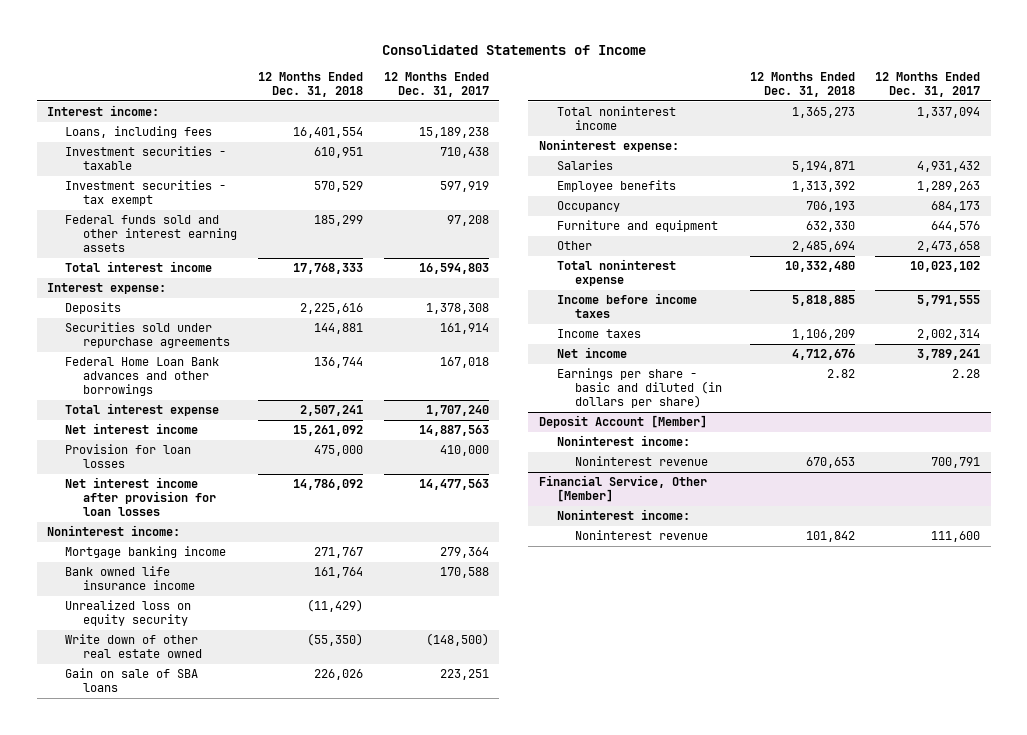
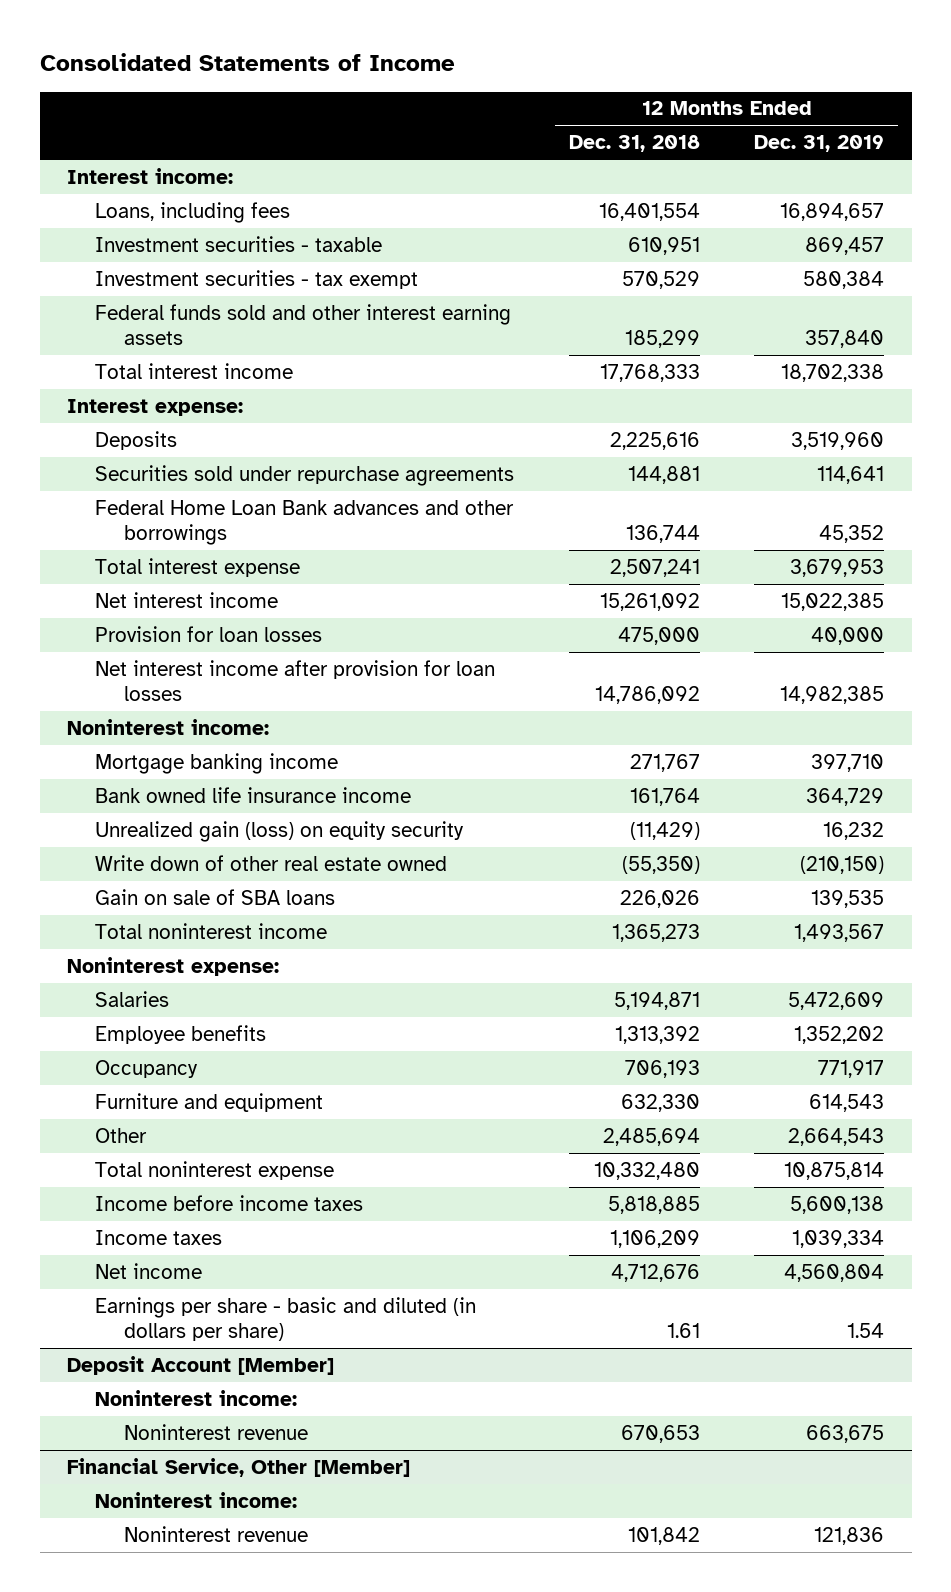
[383,71,489,97] 12 Months Ended Dec. 31, 2017 -> none
none -> [754,135,885,153] Dec. 31, 2019
[65,600,192,627] Unrealized loss on equity security -> [95,820,465,842] Unrealized gain (loss) on equity security
[826,369,855,379] 2.82 -> [666,1322,700,1338] 1.61

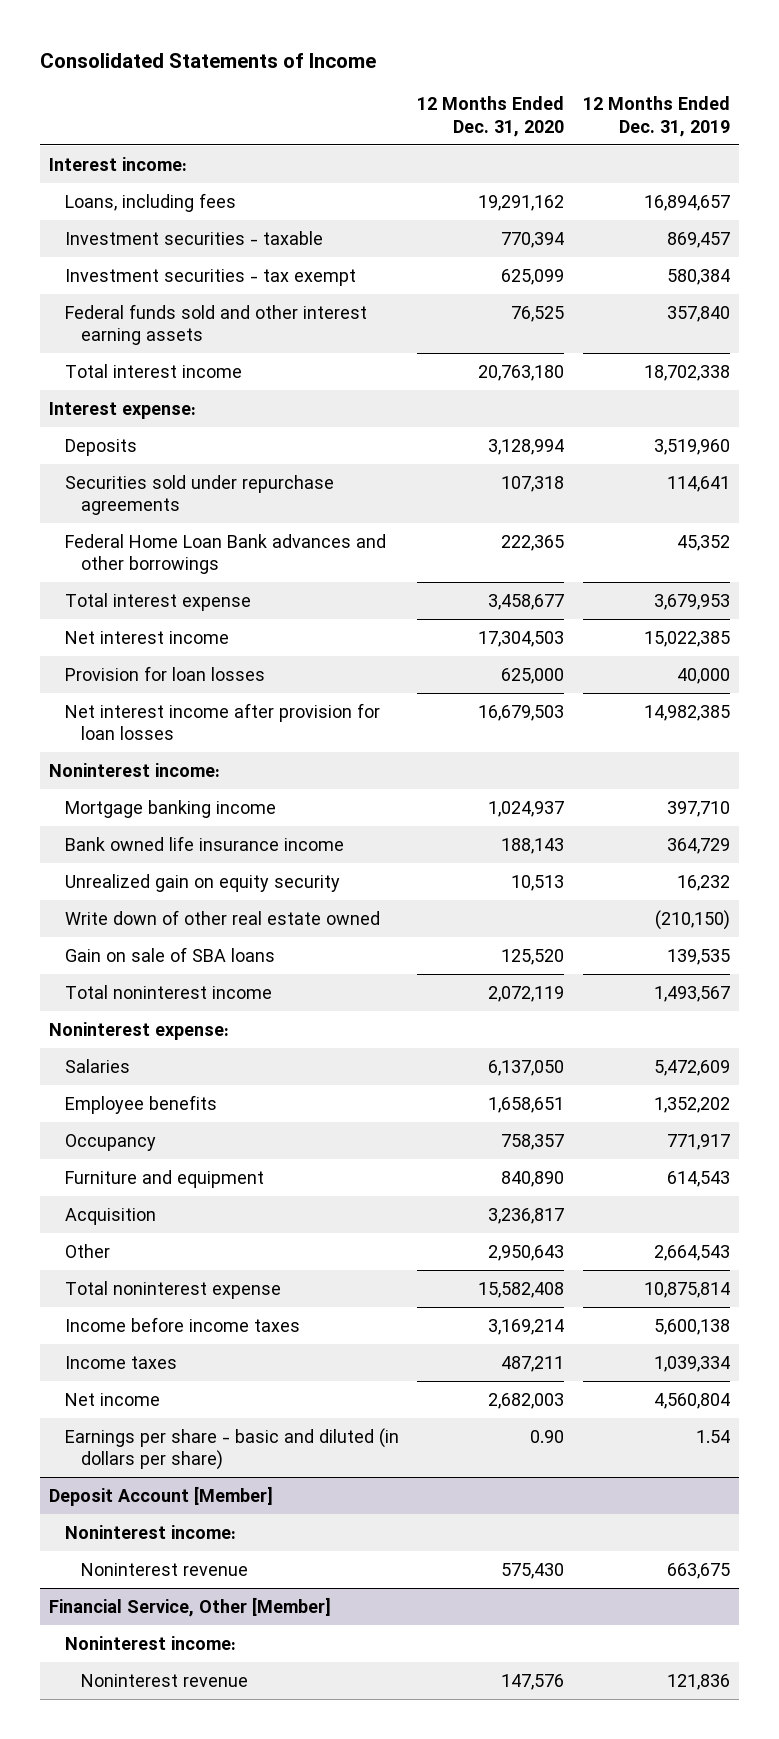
[568,135,700,153] Dec. 31, 2018 -> none
none -> [417,96,565,137] 12 Months Ended Dec. 31, 2020
[95,820,465,842] Unrealized gain (loss) on equity security -> [65,873,341,892] Unrealized gain on equity security
none -> [65,1207,157,1225] Acquisition

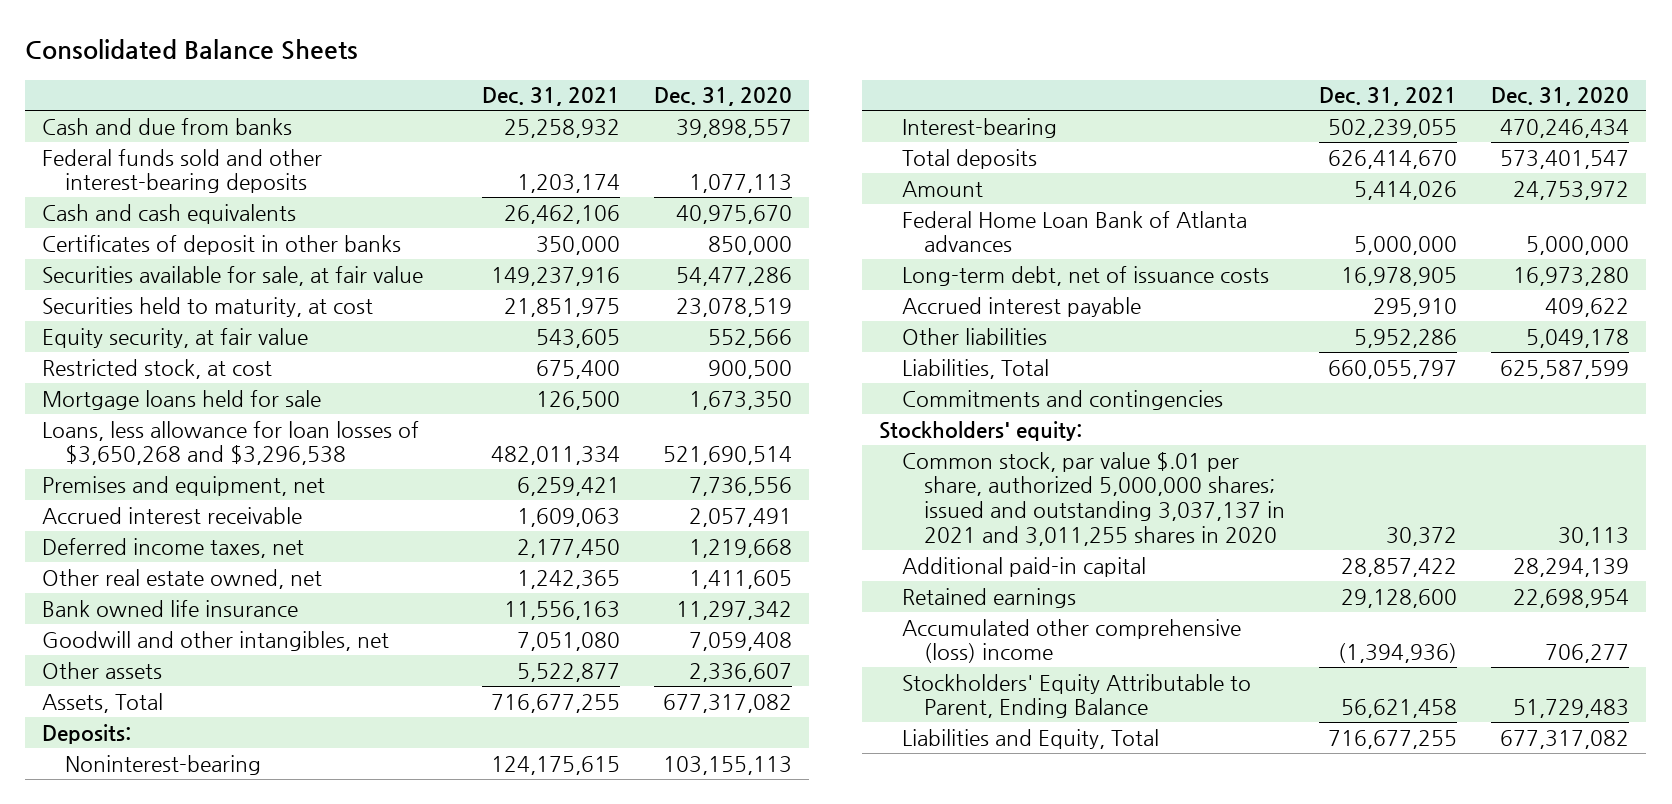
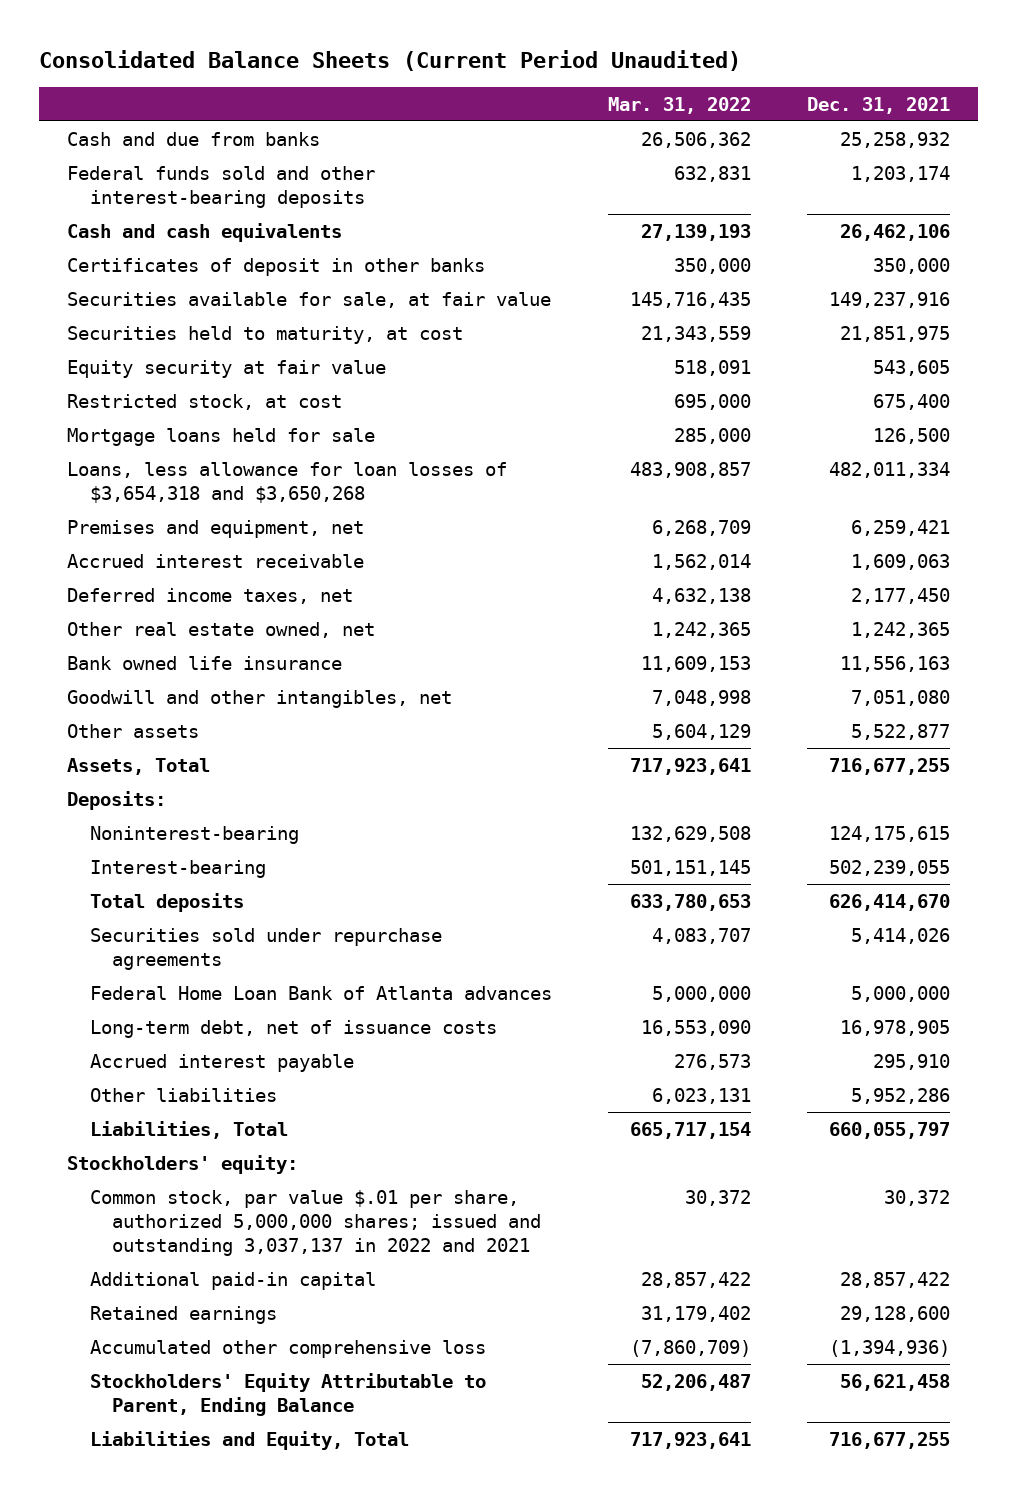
[25,39,359,61] Consolidated Balance Sheets -> [39,50,742,72] Consolidated Balance Sheets (Current Period Unaudited)
[654,87,793,107] Dec. 31, 2020 -> none
none -> [607,97,751,115] Mar. 31, 2022
[42,327,309,348] Equity security, at fair value -> [67,359,387,378] Equity security at fair value
[42,420,420,466] Loans, less allowance for loan losses of $3,650,268 and $3,296,538 -> [67,461,508,503] Loans, less allowance for loan losses of $3,654,318 and $3,650,268
[901,180,983,197] Amount -> [89,927,442,970] Securities sold under repurchase agreements
[901,389,1223,410] Commitments and contingencies -> none
[901,451,1286,546] Common stock, par value $.01 per share, authorized 5,000,000 shares; issued and outstanding 3,037,137 in 2021 and 3,011,255 shares in 2020 -> [89,1189,542,1256] Common stock, par value $.01 per share, authorized 5,000,000 shares; issued and outstanding 3,037,137 in 2022 and 2021
[901,618,1241,664] Accumulated other comprehensive (loss) income -> [89,1339,486,1358] Accumulated other comprehensive loss

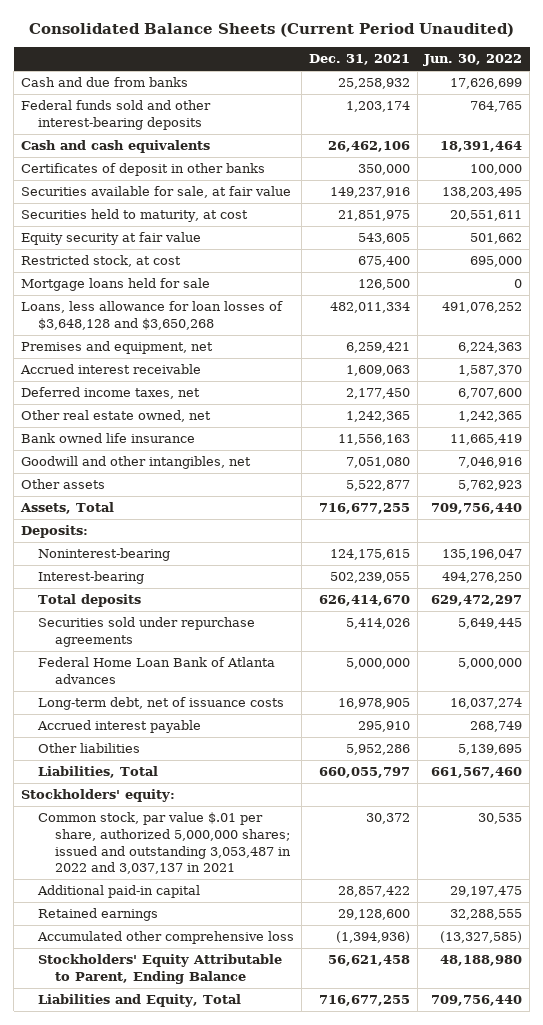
[607,97,751,115] Mar. 31, 2022 -> none
none -> [423,54,523,67] Jun. 30, 2022
[67,461,508,503] Loans, less allowance for loan losses of $3,654,318 and $3,650,268 -> [21,301,284,331] Loans, less allowance for loan losses of $3,648,128 and $3,650,268
[89,1189,542,1256] Common stock, par value $.01 per share, authorized 5,000,000 shares; issued and outstanding 3,037,137 in 2022 and 2021 -> [38,812,292,875] Common stock, par value $.01 per share, authorized 5,000,000 shares; issued and outstanding 3,053,487 in 2022 and 3,037,137 in 2021

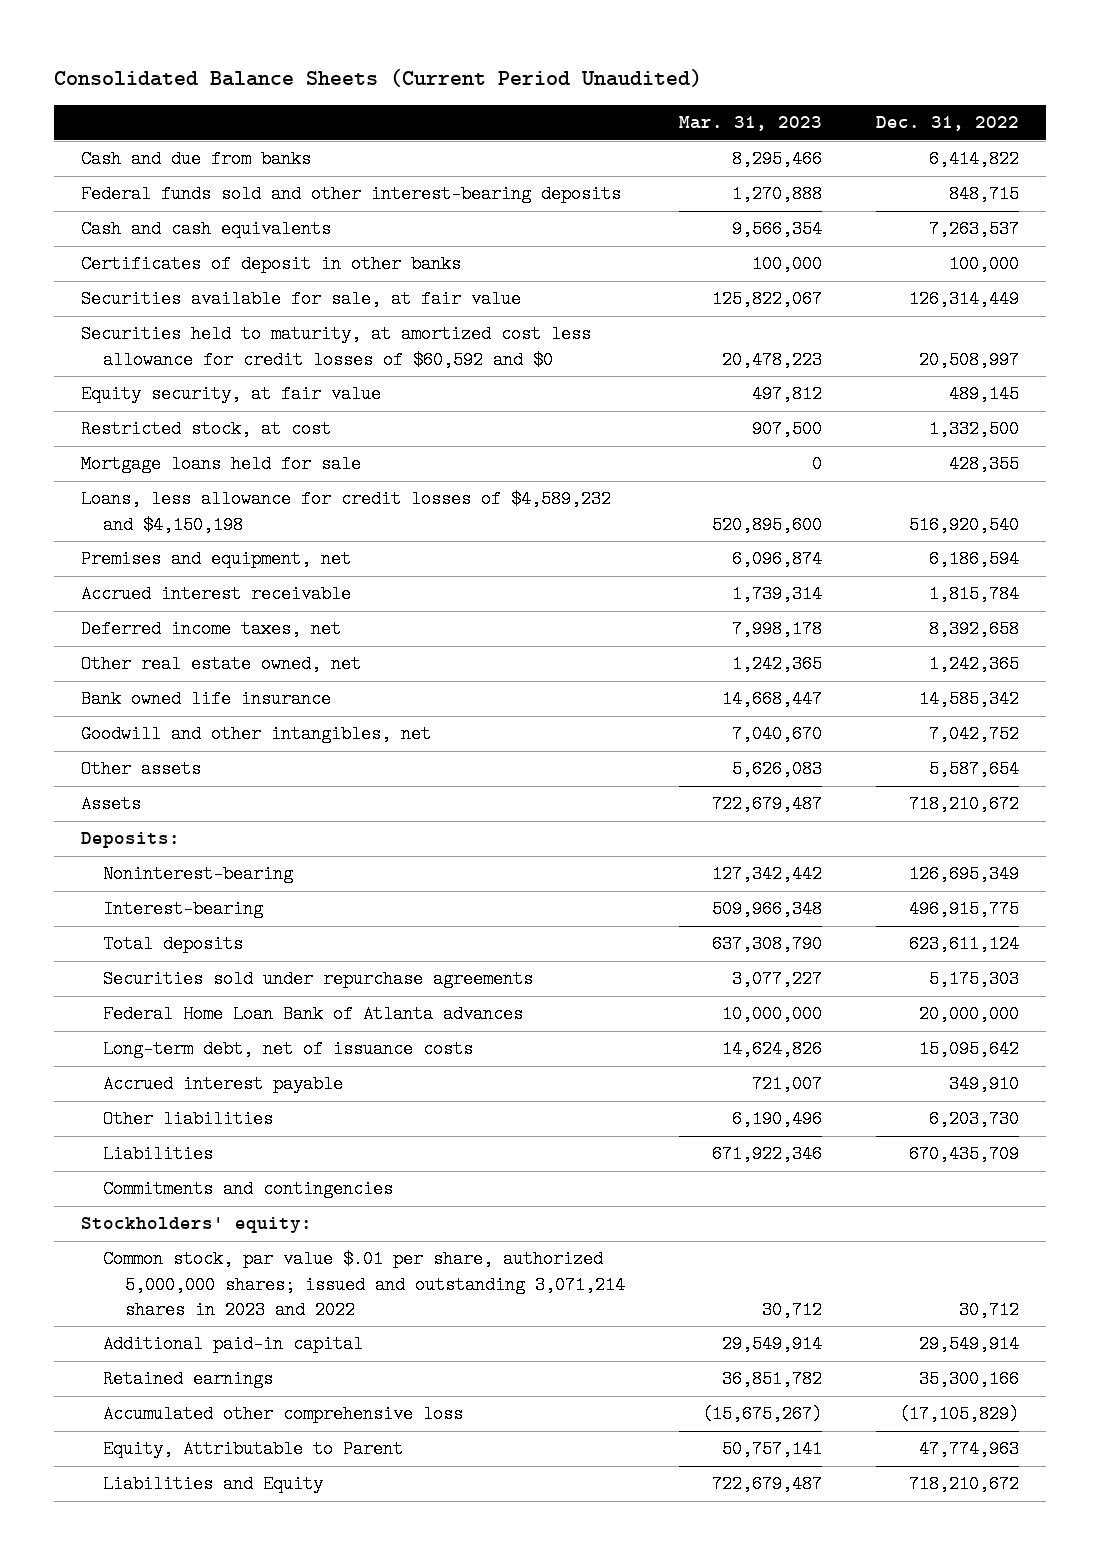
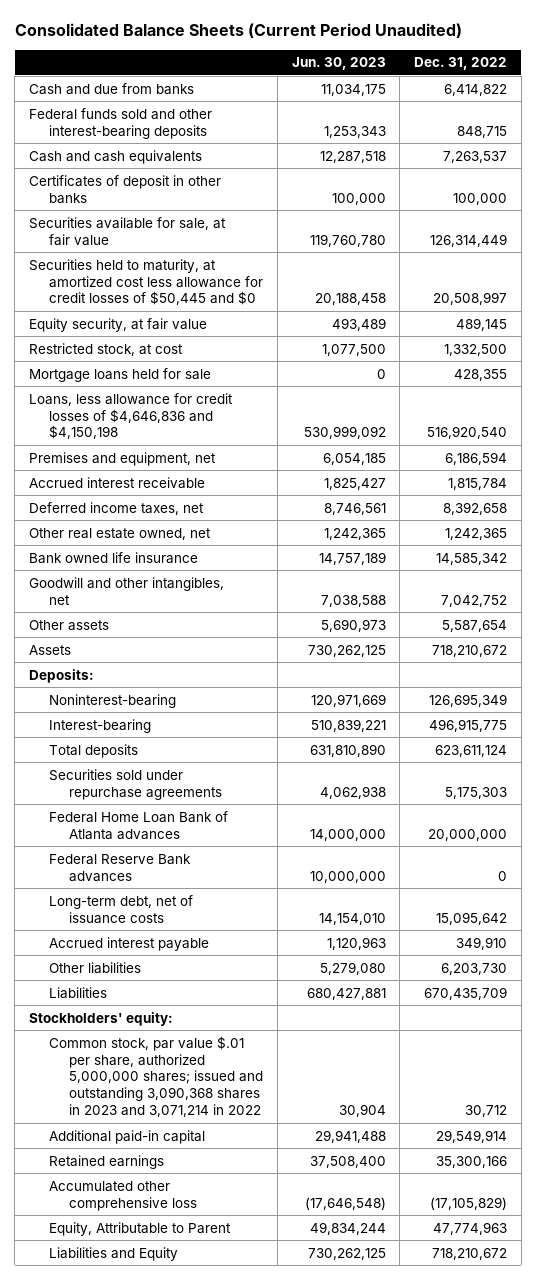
[678,116,822,132] Mar. 31, 2023 -> none
none -> [291,57,386,71] Jun. 30, 2023
[80,325,591,369] Securities held to maturity, at amortized cost less allowance for credit losses of $60,592 and $0 -> [28,258,263,306] Securities held to maturity, at amortized cost less allowance for credit losses of $50,445 and $0
[80,490,611,534] Loans, less allowance for credit losses of $4,589,232 and $4,150,198 -> [28,392,233,440] Loans, less allowance for credit losses of $4,646,836 and $4,150,198
none -> [48,853,191,882] Federal Reserve Bank advances
[102,1180,393,1199] Commitments and contingencies -> none
[102,1250,625,1319] Common stock, par value $.01 per share, authorized 5,000,000 shares; issued and outstanding 3,071,214 shares in 2023 and 2022 -> [48,1035,264,1118] Common stock, par value $.01 per share, authorized 5,000,000 shares; issued and outstanding 3,090,368 shares in 2023 and 3,071,214 in 2022

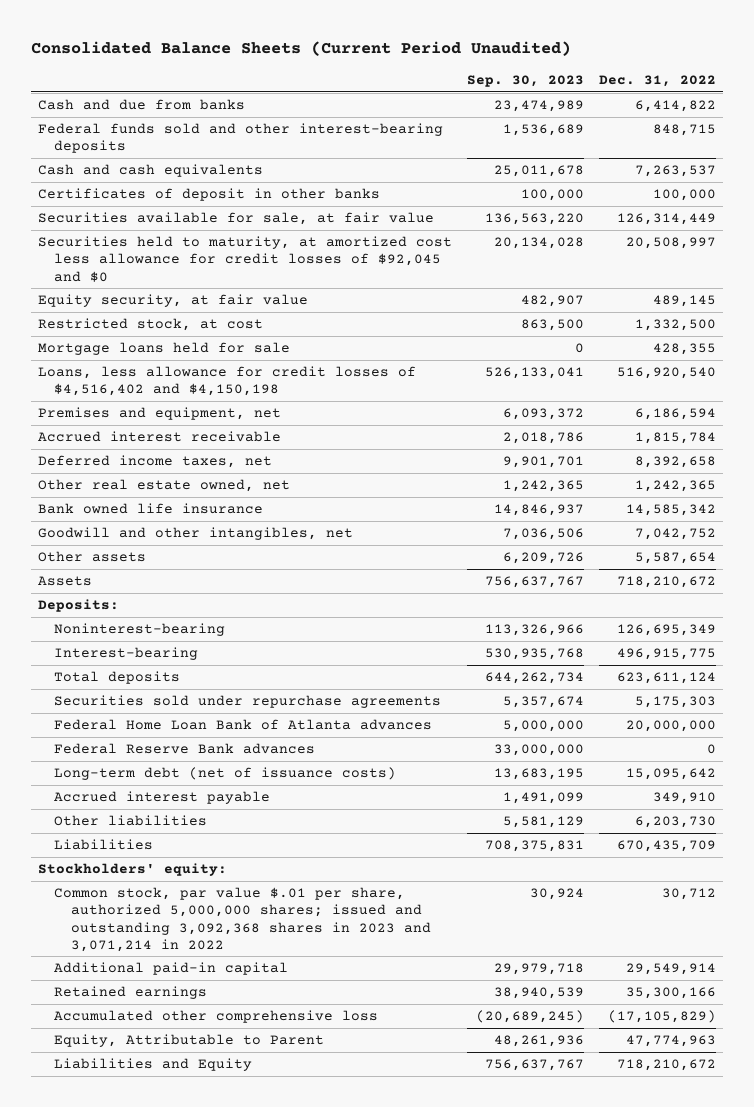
[291,57,386,71] Jun. 30, 2023 -> none
none -> [466,75,584,88] Sep. 30, 2023
[28,258,263,306] Securities held to maturity, at amortized cost less allowance for credit losses of $50,445 and $0 -> [38,236,453,282] Securities held to maturity, at amortized cost less allowance for credit losses of $92,045 and $0
[28,392,233,440] Loans, less allowance for credit losses of $4,646,836 and $4,150,198 -> [38,366,417,397] Loans, less allowance for credit losses of $4,516,402 and $4,150,198
[48,894,193,924] Long-term debt, net of issuance costs -> [54,767,397,781] Long-term debt (net of issuance costs)
[48,1035,264,1118] Common stock, par value $.01 per share, authorized 5,000,000 shares; issued and outstanding 3,090,368 shares in 2023 and 3,071,214 in 2022 -> [54,887,431,952] Common stock, par value $.01 per share, authorized 5,000,000 shares; issued and outstanding 3,092,368 shares in 2023 and 3,071,214 in 2022

